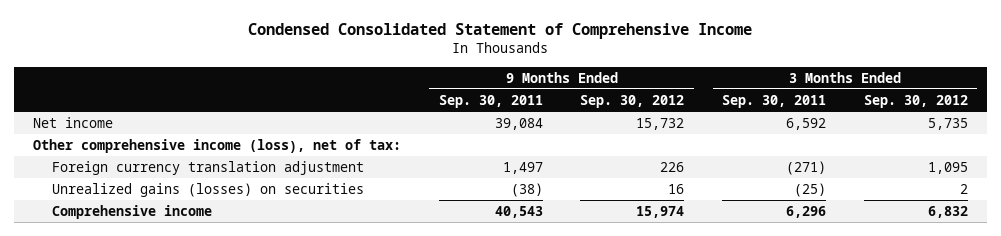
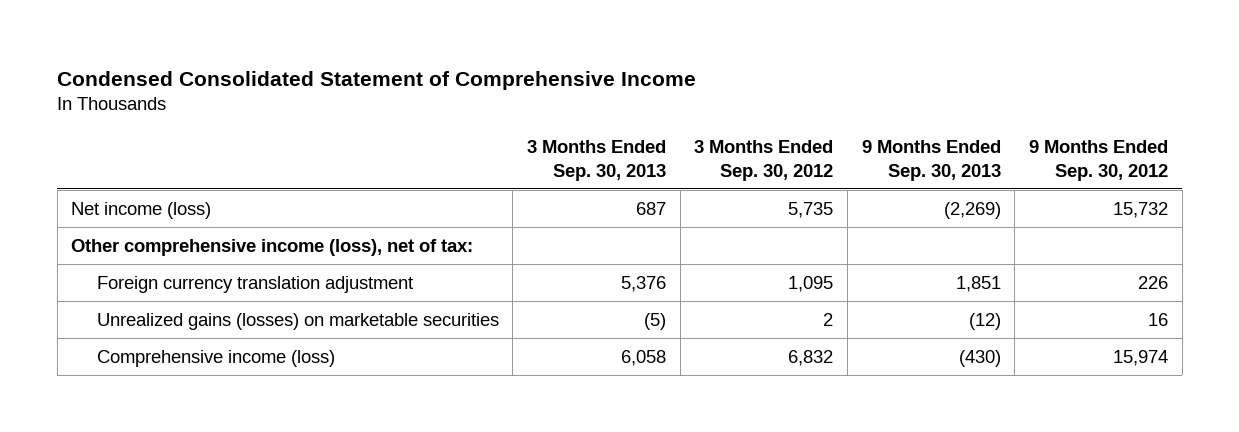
[438,95,543,109] Sep. 30, 2011 -> none
[722,95,827,109] Sep. 30, 2011 -> none
none -> [526,140,666,181] 3 Months Ended Sep. 30, 2013
none -> [861,140,1001,181] 9 Months Ended Sep. 30, 2013
[32,117,113,129] Net income -> [71,201,212,219] Net income (loss)
[51,183,364,198] Unrealized gains (losses) on securities -> [96,312,499,330] Unrealized gains (losses) on marketable securities
[51,205,212,220] Comprehensive income -> [96,349,335,367] Comprehensive income (loss)

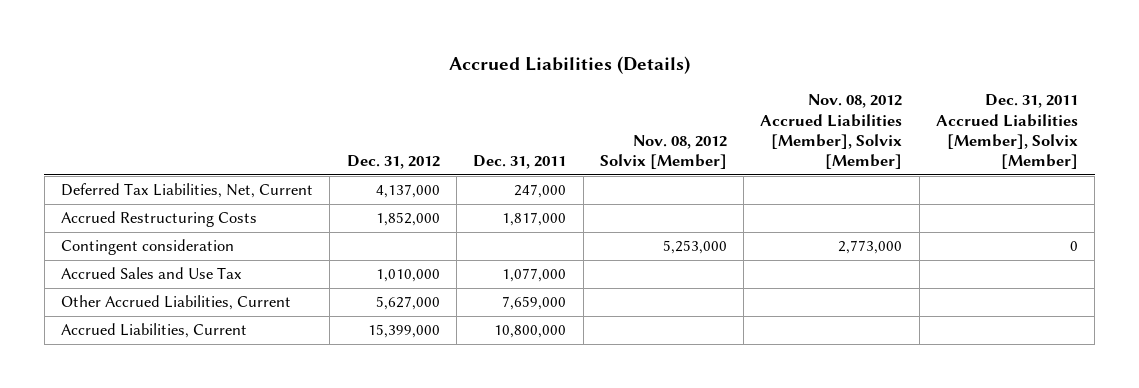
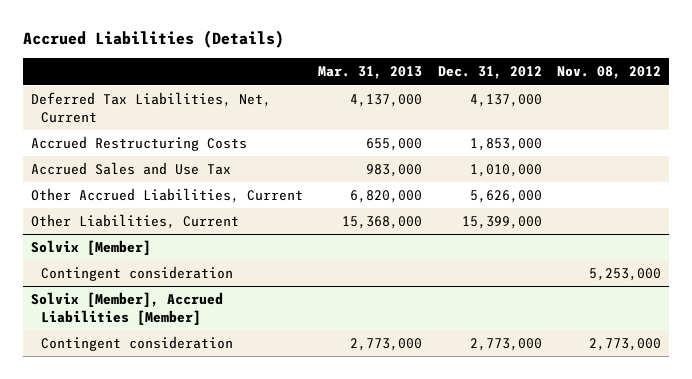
[473,155,567,170] Dec. 31, 2011 -> none
[599,134,727,170] Nov. 08, 2012 Solvix [Member] -> none
[760,94,903,170] Nov. 08, 2012 Accrued Liabilities [Member], Solvix [Member] -> none
[935,94,1078,170] Dec. 31, 2011 Accrued Liabilities [Member], Solvix [Member] -> none
none -> [318,66,423,80] Mar. 31, 2013
none -> [557,66,662,80] Nov. 08, 2012
[61,239,235,256] Contingent consideration -> none
[375,212,440,227] 1,852,000 -> [469,137,542,151] 1,853,000
[375,296,440,311] 5,627,000 -> [469,189,542,203] 5,626,000
[61,323,248,339] Accrued Liabilities, Current -> [30,213,239,229] Other Liabilities, Current
none -> [30,239,151,255] Solvix [Member]
none -> [41,265,234,281] Contingent consideration
none -> [30,291,223,325] Solvix [Member], Accrued Liabilities [Member]
none -> [41,335,234,351] Contingent consideration

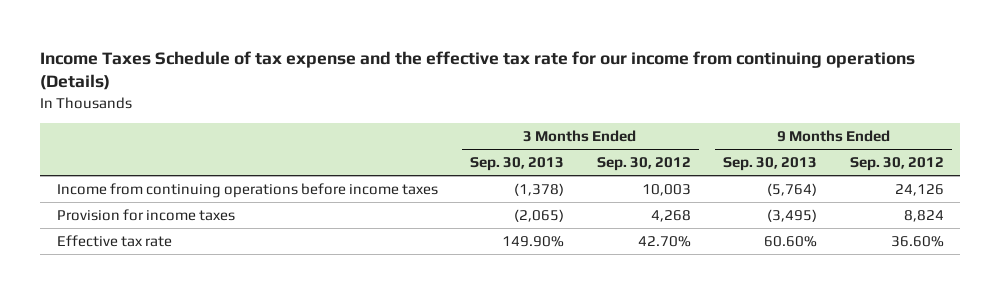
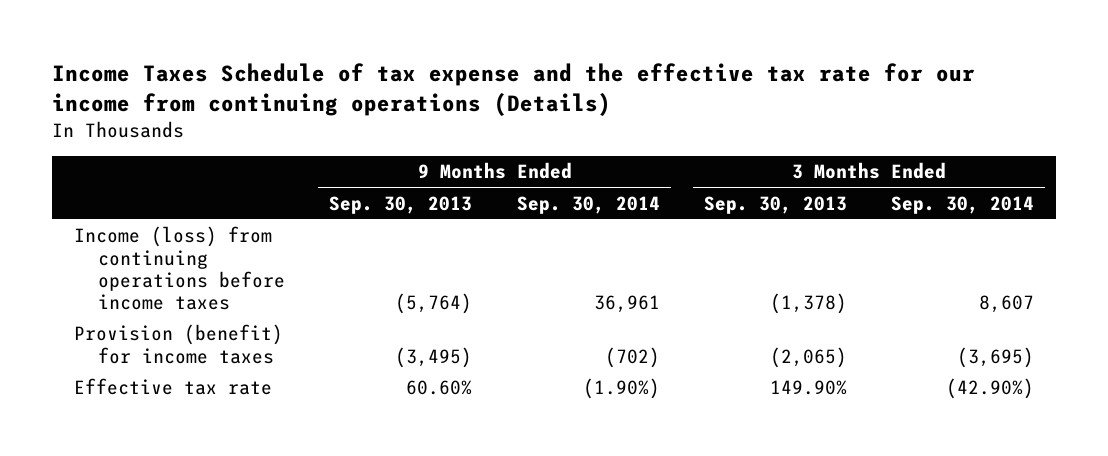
[596,157,691,172] Sep. 30, 2012 -> none
[849,157,944,172] Sep. 30, 2012 -> none
none -> [516,195,660,214] Sep. 30, 2014
none -> [891,195,1035,214] Sep. 30, 2014
[56,182,438,198] Income from continuing operations before income taxes -> [73,226,286,310] Income (loss) from continuing operations before income taxes
[56,208,235,221] Provision for income taxes -> [73,324,283,364] Provision (benefit) for income taxes

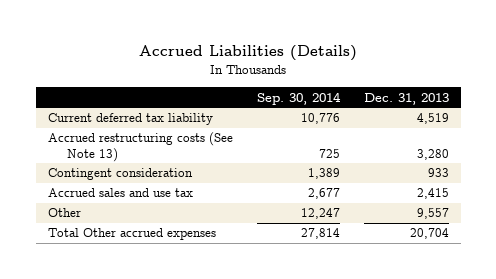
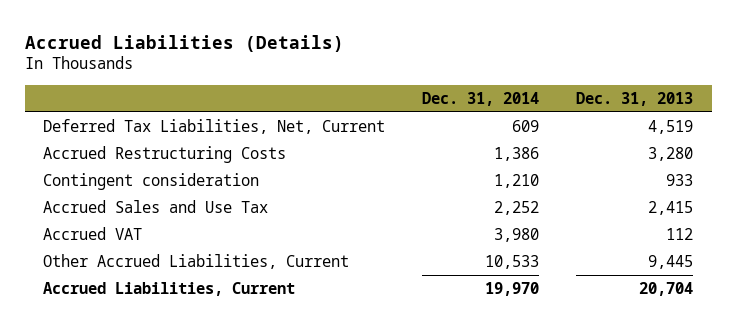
[256,91,341,105] Sep. 30, 2014 -> none
none -> [422,91,540,106] Dec. 31, 2014
[47,113,213,126] Current deferred tax liability -> [43,119,386,135] Deferred Tax Liabilities, Net, Current
[47,132,233,163] Accrued restructuring costs (See Note 13) -> [43,146,287,164] Accrued Restructuring Costs
[47,188,193,198] Accrued sales and use tax -> [43,200,269,214] Accrued Sales and Use Tax
none -> [43,227,143,241] Accrued VAT
[47,208,81,218] Other -> [43,254,350,270] Other Accrued Liabilities, Current
[416,208,449,220] 9,557 -> [648,255,694,270] 9,445
[47,228,216,241] Total Other accrued expenses -> [43,282,296,297] Accrued Liabilities, Current

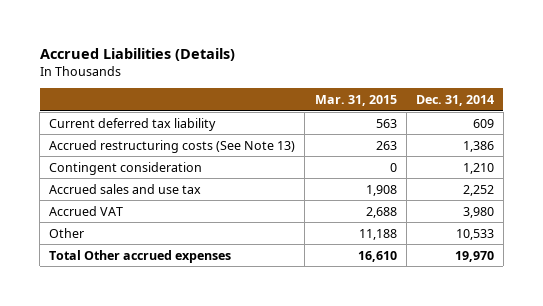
[576,91,694,106] Dec. 31, 2013 -> none
none -> [314,94,397,106] Mar. 31, 2015
[43,119,386,135] Deferred Tax Liabilities, Net, Current -> [49,117,217,131] Current deferred tax liability
[43,146,287,164] Accrued Restructuring Costs -> [49,139,296,153] Accrued restructuring costs (See Note 13)
[43,200,269,214] Accrued Sales and Use Tax -> [49,183,202,194] Accrued sales and use tax
[43,254,350,270] Other Accrued Liabilities, Current -> [49,227,85,238] Other
[43,282,296,297] Accrued Liabilities, Current -> [49,249,232,263] Total Other accrued expenses

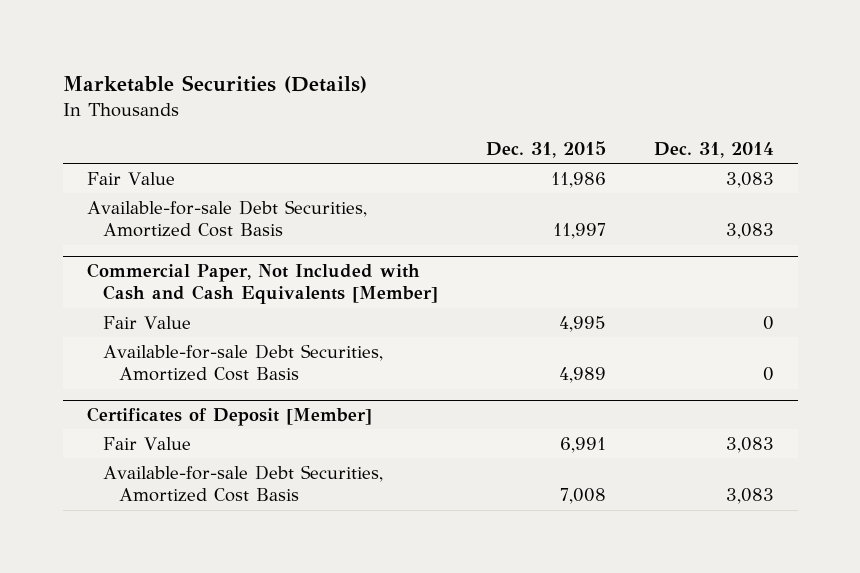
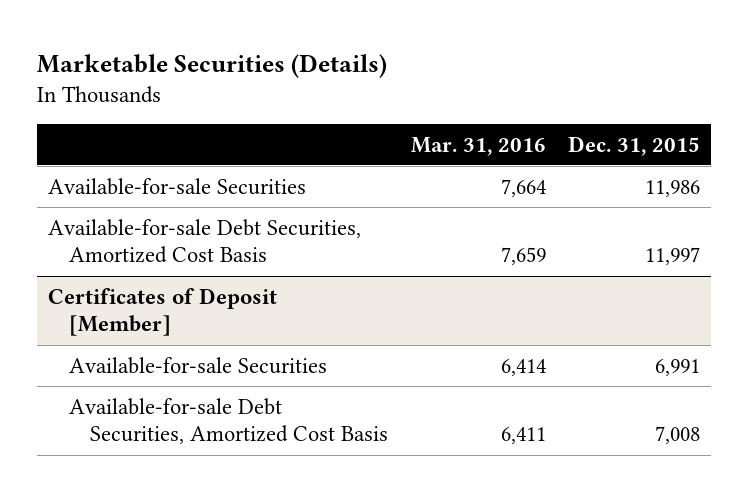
[653,142,774,159] Dec. 31, 2014 -> none
none -> [410,136,546,156] Mar. 31, 2016
[86,171,175,185] Fair Value -> [48,177,307,195] Available-for-sale Securities
[86,263,438,305] Commercial Paper, Not Included with Cash and Cash Equivalents [Member] -> none
[102,315,191,329] Fair Value -> none
[102,343,383,382] Available-for-sale Debt Securities, Amortized Cost Basis -> none
[102,436,191,450] Fair Value -> [69,356,328,374] Available-for-sale Securities

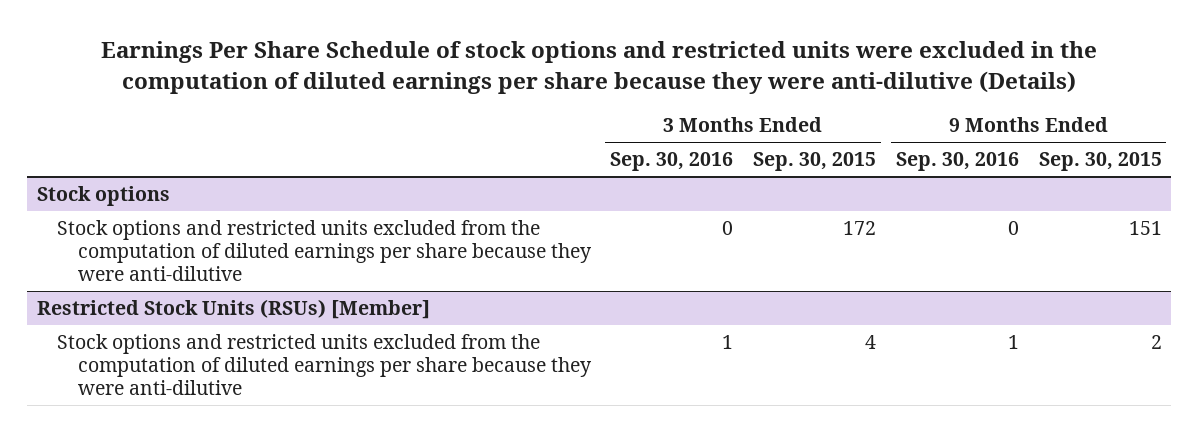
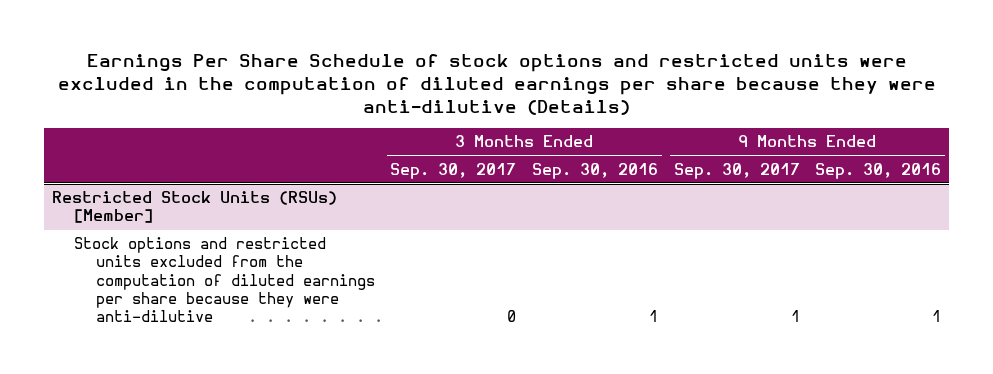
[753,152,877,172] Sep. 30, 2015 -> none
[1038,152,1162,172] Sep. 30, 2015 -> none
none -> [390,162,517,179] Sep. 30, 2017
none -> [673,162,800,179] Sep. 30, 2017
[37,186,171,207] Stock options -> none
[57,220,592,282] Stock options and restricted units excluded from the computation of diluted earnings per share because they were anti-dilutive -> none

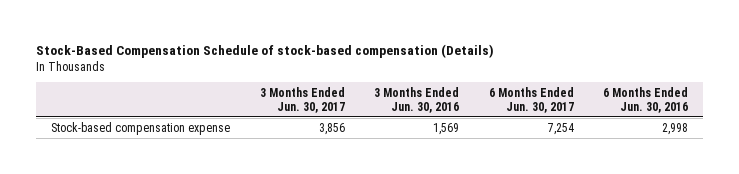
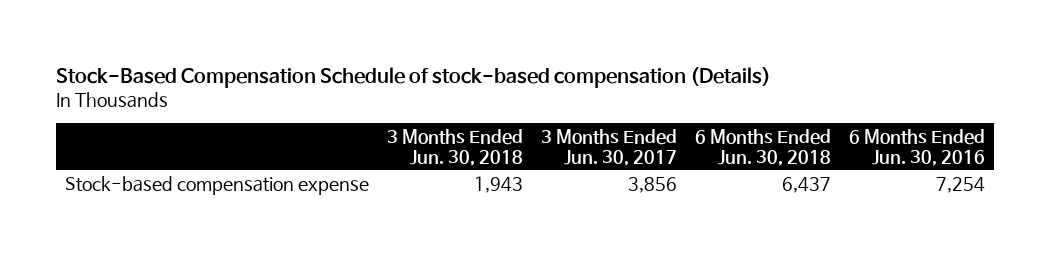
[374,86,460,113] 3 Months Ended Jun. 30, 2016 -> none
[488,86,574,113] 6 Months Ended Jun. 30, 2017 -> none
none -> [386,128,523,166] 3 Months Ended Jun. 30, 2018
none -> [694,128,831,166] 6 Months Ended Jun. 30, 2018
[662,123,689,136] 2,998 -> [935,177,985,194] 7,254

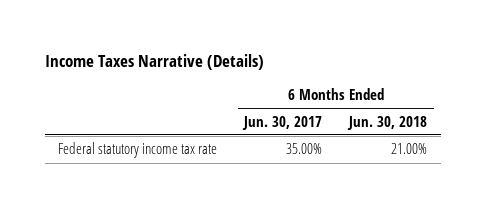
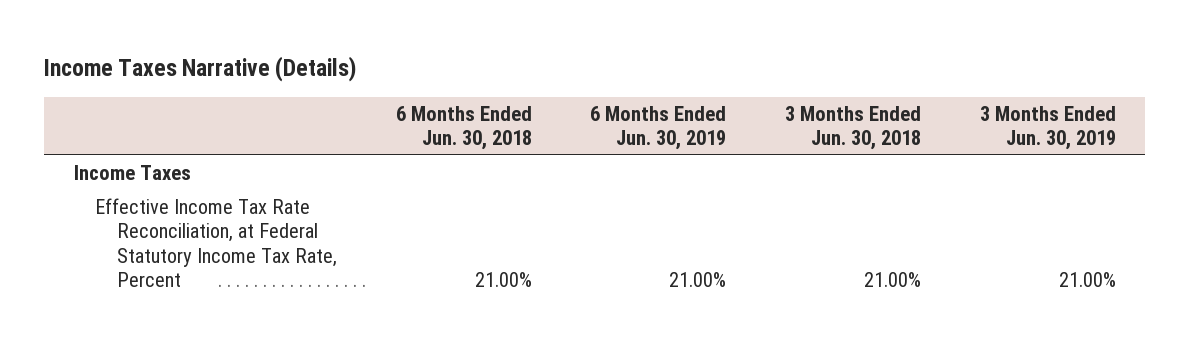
[242,115,323,130] Jun. 30, 2017 -> none
none -> [590,105,727,151] 6 Months Ended Jun. 30, 2019
none -> [785,105,922,151] 3 Months Ended Jun. 30, 2018
none -> [979,105,1116,151] 3 Months Ended Jun. 30, 2019
none -> [73,165,191,181] Income Taxes
[58,142,218,159] Federal statutory income tax rate -> [95,198,337,288] Effective Income Tax Rate Reconciliation, at Federal Statutory Income Tax Rate, Percent

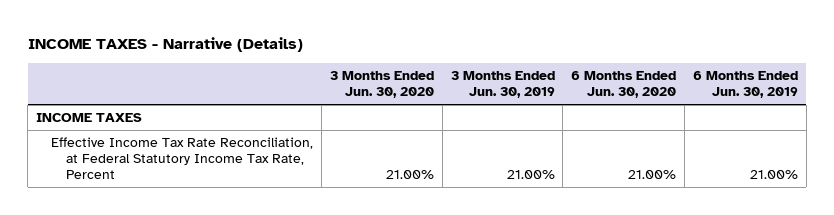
[44,56,357,83] Income Taxes Narrative (Details) -> [27,37,303,53] INCOME TAXES - Narrative (Details)
[395,105,532,151] 6 Months Ended Jun. 30, 2018 -> none
[785,105,922,151] 3 Months Ended Jun. 30, 2018 -> none
none -> [329,71,434,99] 3 Months Ended Jun. 30, 2020
none -> [571,71,677,99] 6 Months Ended Jun. 30, 2020
[73,165,191,181] Income Taxes -> [36,113,143,123] INCOME TAXES

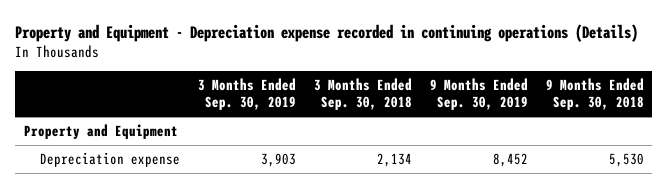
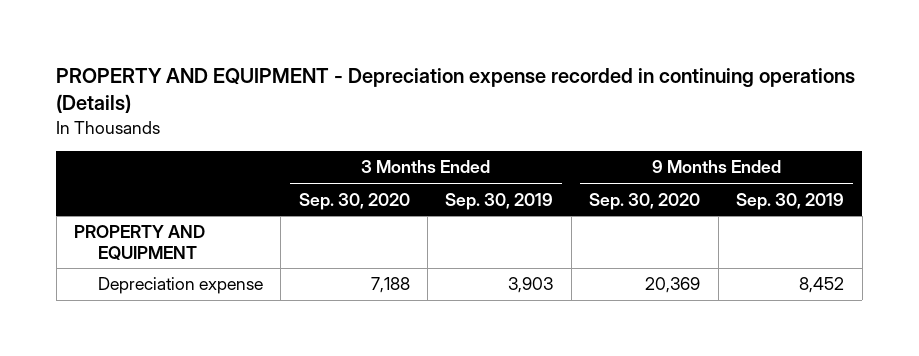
[15,23,639,42] Property and Equipment - Depreciation expense recorded in continuing operations (Details) -> [56,68,856,114] PROPERTY AND EQUIPMENT - Depreciation expense recorded in continuing operations (Details)
[313,78,412,111] 3 Months Ended Sep. 30, 2018 -> none
[545,78,644,111] 9 Months Ended Sep. 30, 2018 -> none
none -> [298,192,410,210] Sep. 30, 2020
none -> [589,192,701,210] Sep. 30, 2020
[24,123,179,139] Property and Equipment -> [74,225,206,260] PROPERTY AND EQUIPMENT

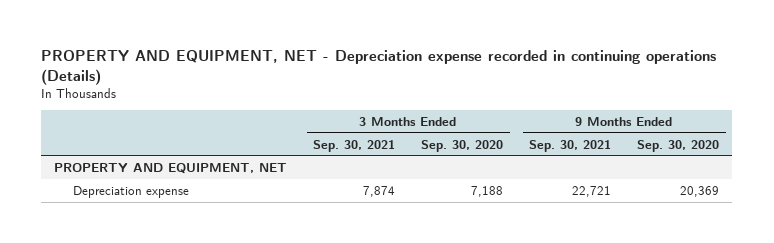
[56,68,856,114] PROPERTY AND EQUIPMENT - Depreciation expense recorded in continuing operations (Details) -> [41,49,717,85] PROPERTY AND EQUIPMENT, NET - Depreciation expense recorded in continuing operations (Details)
[445,192,554,210] Sep. 30, 2019 -> none
[736,192,845,210] Sep. 30, 2019 -> none
none -> [313,139,396,152] Sep. 30, 2021
none -> [529,139,612,152] Sep. 30, 2021
[74,225,206,260] PROPERTY AND EQUIPMENT -> [54,162,288,174] PROPERTY AND EQUIPMENT, NET

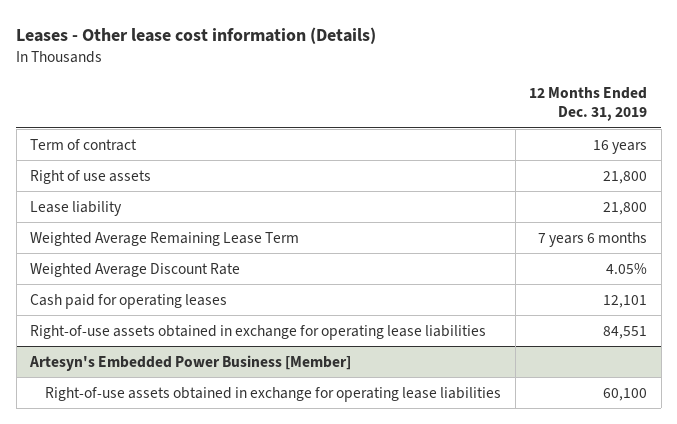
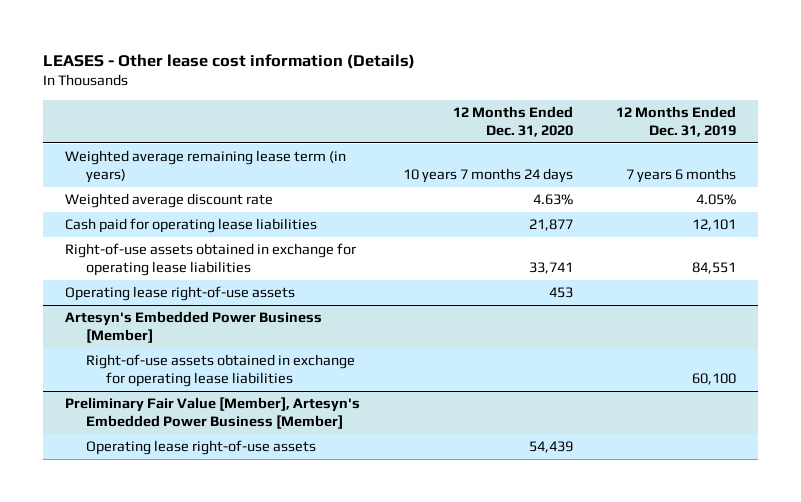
[16,26,377,44] Leases - Other lease cost information (Details) -> [43,53,416,69] LEASES - Other lease cost information (Details)
none -> [453,106,574,138] 12 Months Ended Dec. 31, 2020
[30,138,138,151] Term of contract -> none
[30,169,152,184] Right of use assets -> none
[30,200,123,216] Lease liability -> none
[30,231,300,246] Weighted Average Remaining Lease Term -> [64,150,346,184] Weighted average remaining lease term (in years)
[30,262,241,277] Weighted Average Discount Rate -> [64,193,273,209] Weighted average discount rate
[30,293,228,309] Cash paid for operating leases -> [64,218,317,234] Cash paid for operating lease liabilities
none -> [64,286,295,302] Operating lease right-of-use assets
none -> [64,397,360,430] Preliminary Fair Value [Member], Artesyn's Embedded Power Business [Member]
none -> [85,440,316,456] Operating lease right-of-use assets

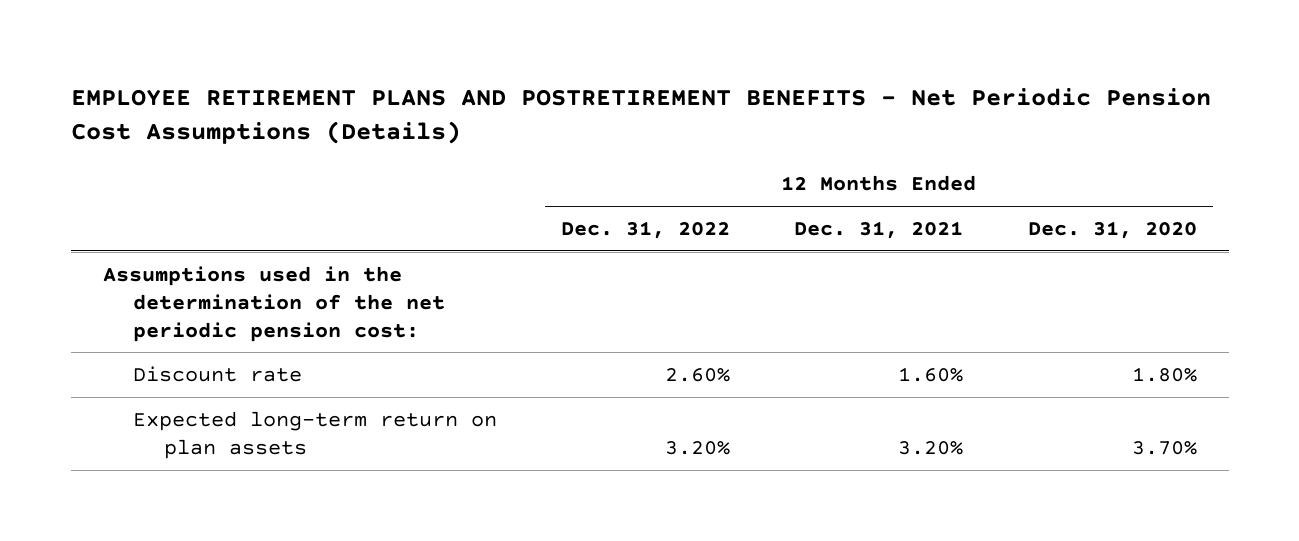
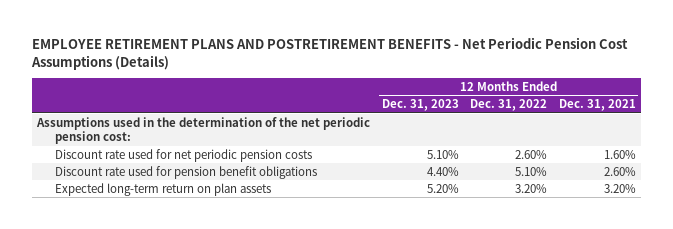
[1027,220,1197,239] Dec. 31, 2020 -> none
none -> [381,99,459,112] Dec. 31, 2023
[133,365,303,382] Discount rate -> [54,148,312,162] Discount rate used for net periodic pension costs
none -> [54,165,317,179] Discount rate used for pension benefit obligations

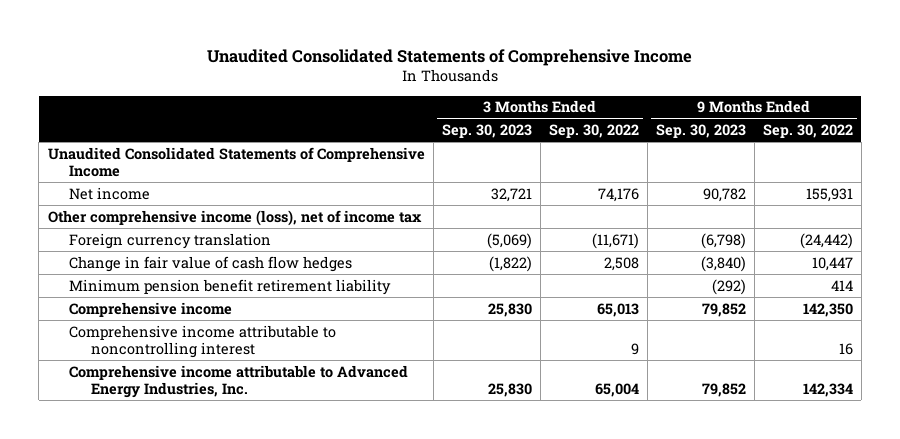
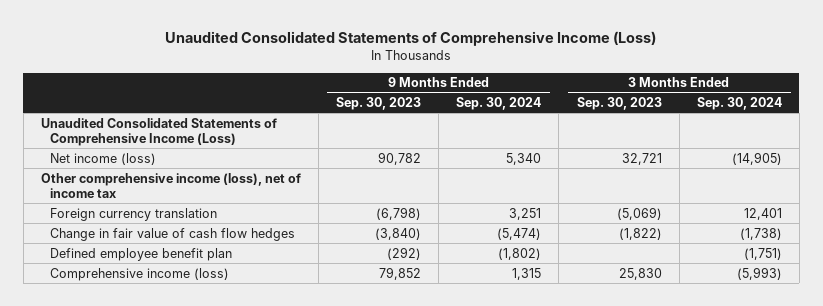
[207,48,693,66] Unaudited Consolidated Statements of Comprehensive Income -> [165,30,657,46] Unaudited Consolidated Statements of Comprehensive Income (Loss)
[548,124,639,139] Sep. 30, 2022 -> none
[762,124,853,139] Sep. 30, 2022 -> none
none -> [456,96,542,110] Sep. 30, 2024
none -> [696,96,782,110] Sep. 30, 2024
[47,146,425,177] Unaudited Consolidated Statements of Comprehensive Income -> [40,117,277,147] Unaudited Consolidated Statements of Comprehensive Income (Loss)
[69,186,151,200] Net income -> [50,152,157,165] Net income (loss)
[69,324,337,358] Comprehensive income attributable to noncontrolling interest -> none
[69,364,409,398] Comprehensive income attributable to Advanced Energy Industries, Inc. -> none
[69,278,392,295] Minimum pension benefit retirement liability -> [50,247,233,261] Defined employee benefit plan
[69,301,233,317] Comprehensive income -> [50,267,230,281] Comprehensive income (loss)

